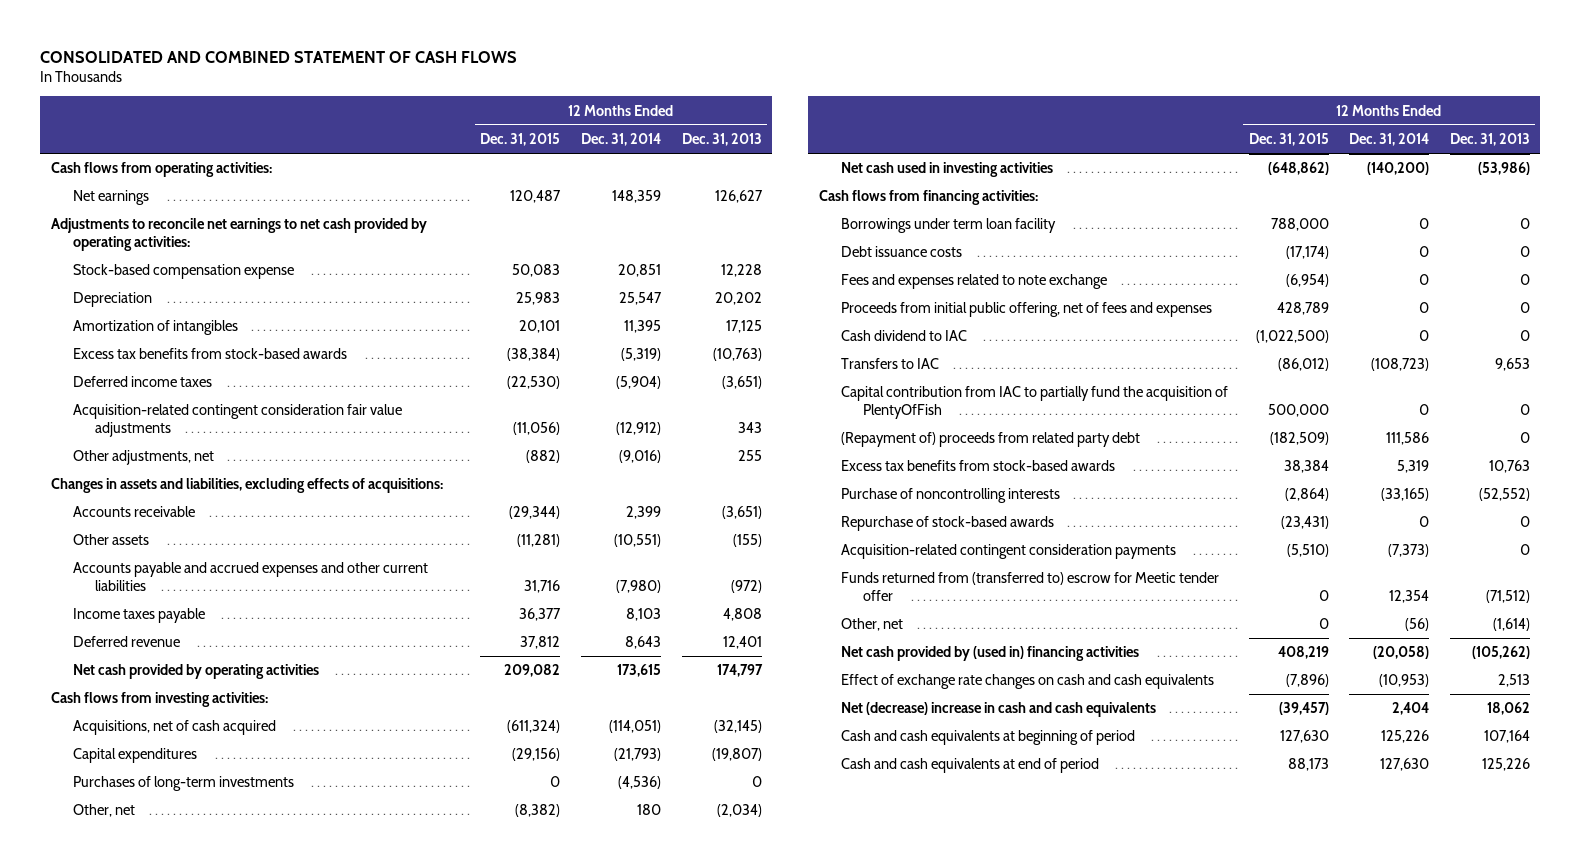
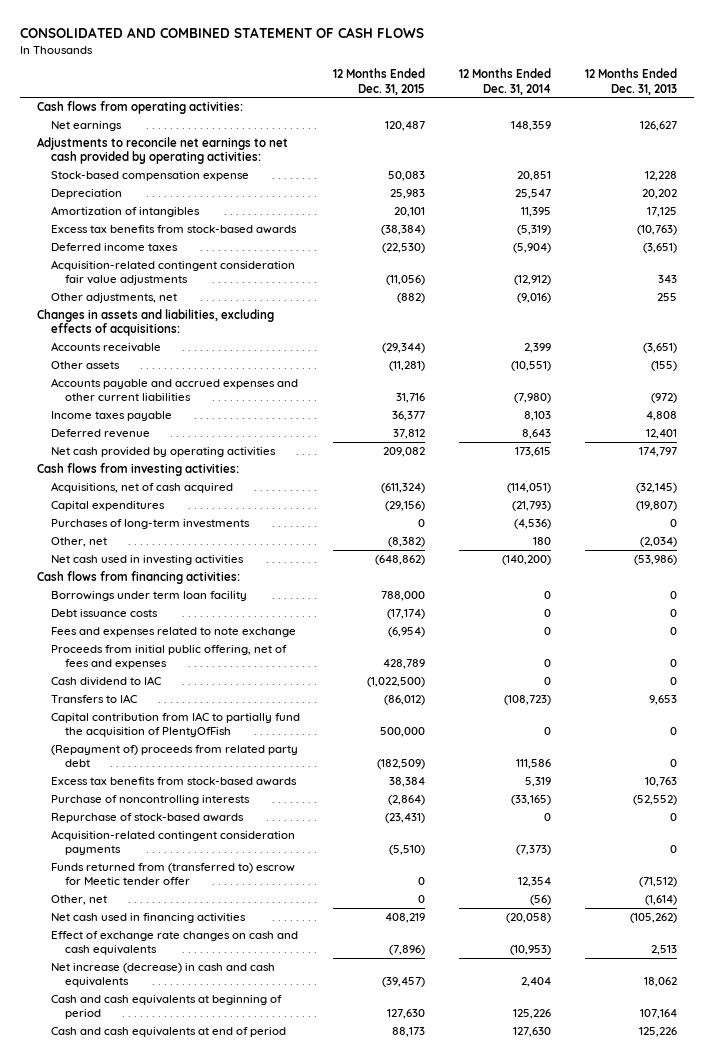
[840,646,1139,662] Net cash provided by (used in) financing activities -> [50,912,246,923] Net cash used in financing activities
[840,702,1156,718] Net (decrease) increase in cash and cash equivalents -> [50,962,275,988] Net increase (decrease) in cash and cash equivalents

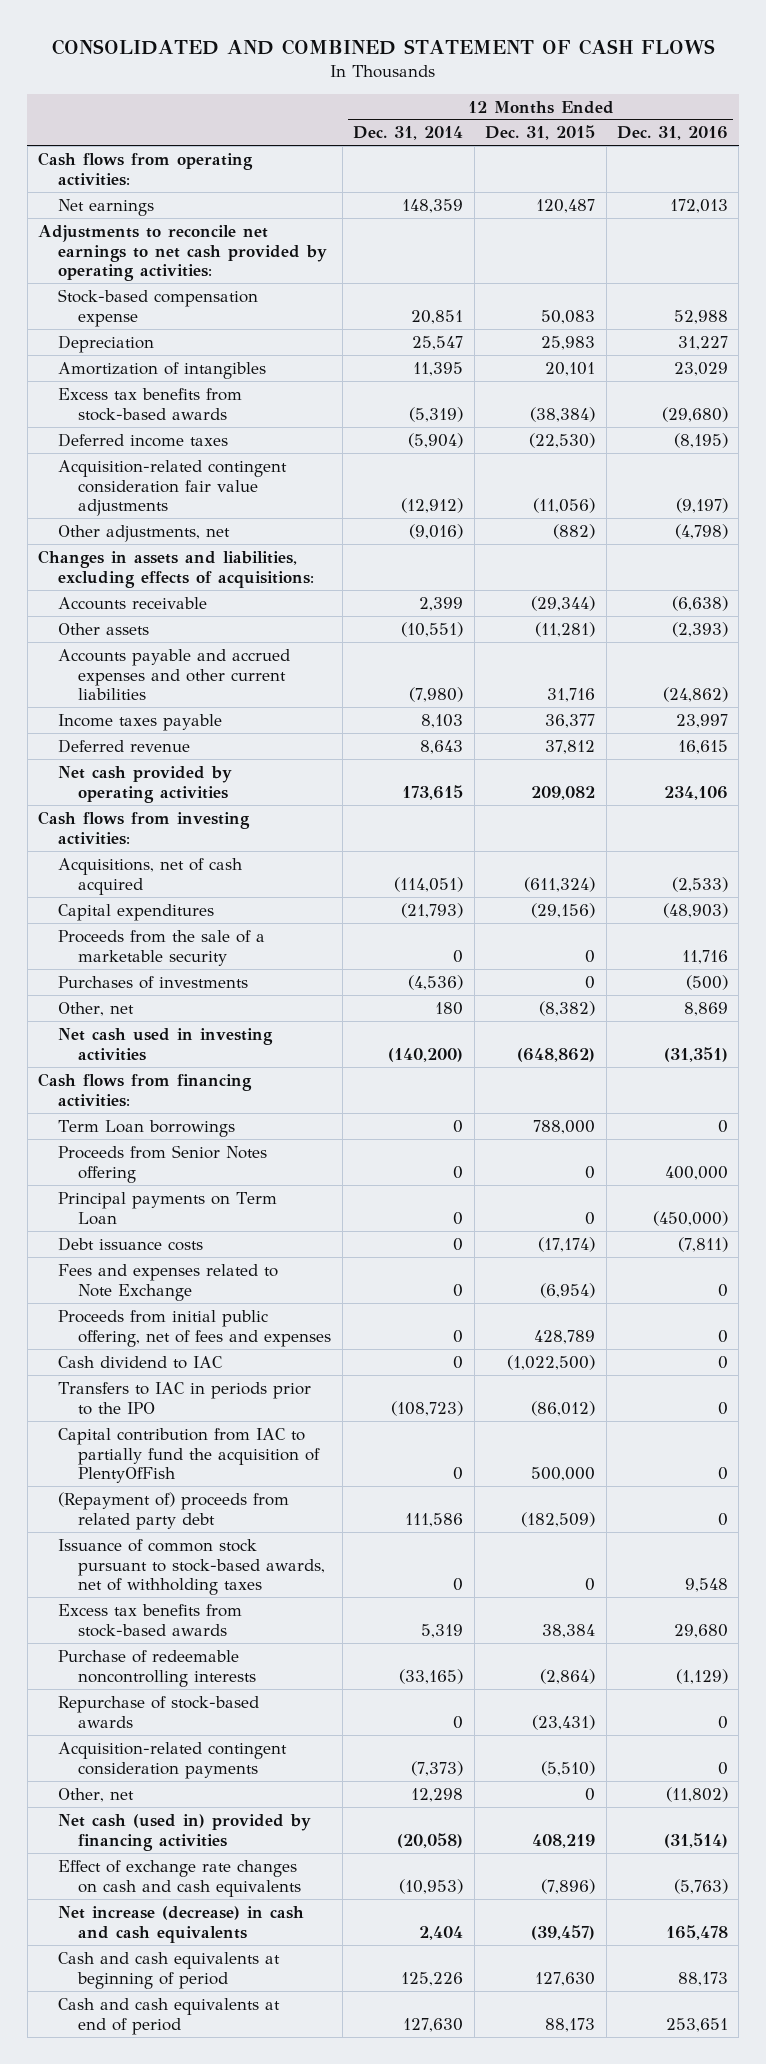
[585,68,678,95] 12 Months Ended Dec. 31, 2013 -> none
none -> [617,126,729,141] Dec. 31, 2016
none -> [58,929,266,966] Proceeds from the sale of a marketable security
[50,518,250,529] Purchases of long-term investments -> [58,975,249,989] Purchases of investments
[50,590,247,601] Borrowings under term loan facility -> [58,1119,236,1137] Term Loan borrowings
none -> [58,1144,268,1183] Proceeds from Senior Notes offering
none -> [58,1191,278,1225] Principal payments on Term Loan
[50,626,296,637] Fees and expenses related to note exchange -> [58,1263,279,1301] Fees and expenses related to Note Exchange
[50,693,137,703] Transfers to IAC -> [58,1381,312,1415] Transfers to IAC in periods prior to the IPO
none -> [58,1538,326,1596] Issuance of common stock pursuant to stock-based awards, net of withholding taxes
[50,794,250,805] Purchase of noncontrolling interests -> [58,1649,257,1687] Purchase of redeemable noncontrolling interests
[50,862,295,886] Funds returned from (transferred to) escrow for Meetic tender offer -> none
[530,894,552,905] (56) -> [411,1787,464,1802] 12,298
[50,912,246,923] Net cash used in financing activities -> [58,1813,312,1851] Net cash (used in) provided by financing activities

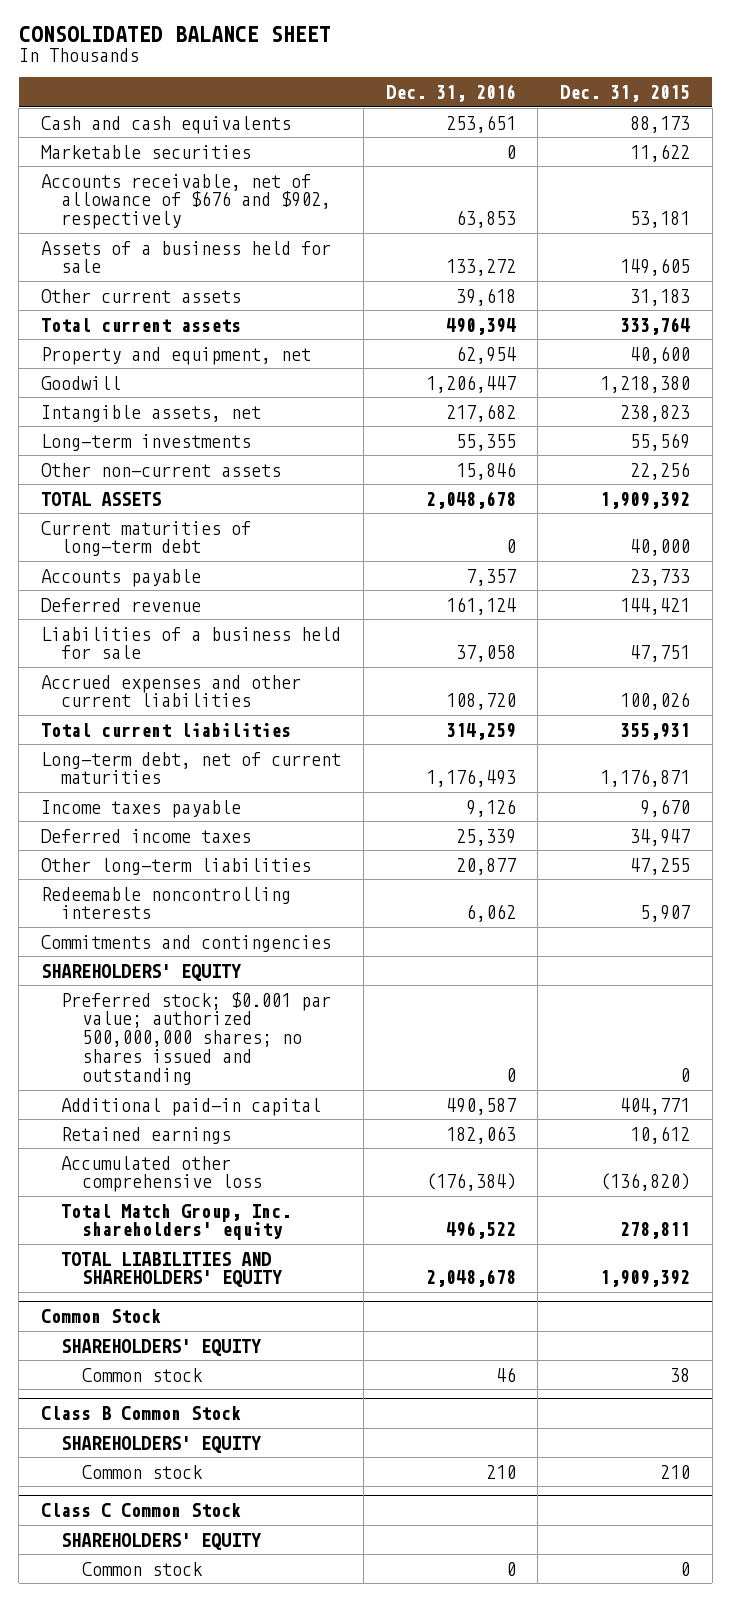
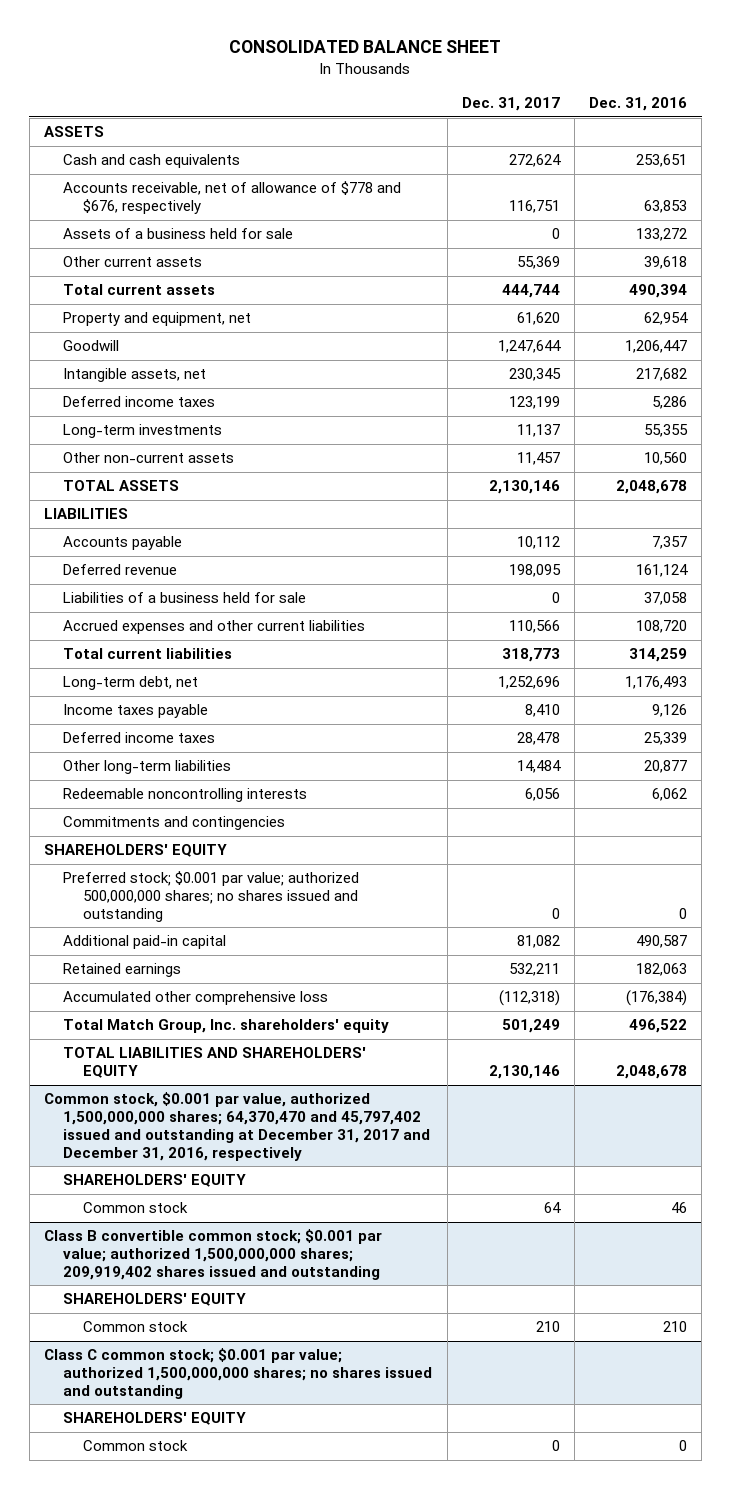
[560,85,691,103] Dec. 31, 2015 -> none
none -> [461,97,560,112] Dec. 31, 2017
none -> [44,126,105,138] ASSETS
[41,144,252,159] Marketable securities -> none
[41,173,332,230] Accounts receivable, net of allowance of $676 and $902, respectively -> [63,181,402,215] Accounts receivable, net of allowance of $778 and $676, respectively
none -> [63,396,216,408] Deferred income taxes
[455,461,516,480] 15,846 -> [643,452,687,466] 10,560
[41,520,252,557] Current maturities of long-term debt -> none
none -> [44,508,129,520] LIABILITIES
[41,751,342,785] Long-term debt, net of current maturities -> [63,676,199,691] Long-term debt, net
[41,1309,162,1324] Common Stock -> [44,1092,431,1161] Common stock, $0.001 par value, authorized 1,500,000,000 shares; 64,370,470 and 45,797,402 issued and outstanding at December 31, 2017 and December 31, 2016, respectively
[41,1406,242,1421] Class B Common Stock -> [44,1229,383,1280] Class B convertible common stock; $0.001 par value; authorized 1,500,000,000 shares; 209,919,402 shares issued and outstanding
[41,1503,242,1518] Class C Common Stock -> [44,1348,433,1399] Class C common stock; $0.001 par value; authorized 1,500,000,000 shares; no shares issued and outstanding

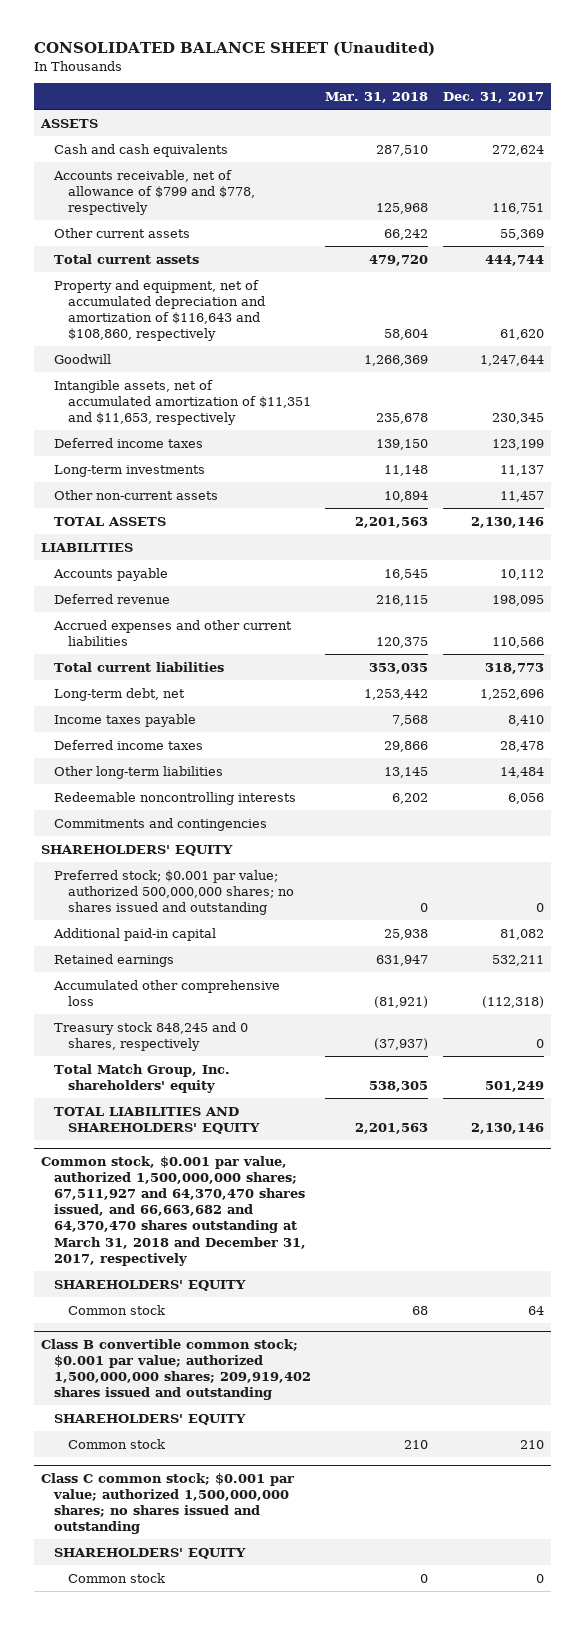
[229,40,502,54] CONSOLIDATED BALANCE SHEET -> [33,42,435,57] CONSOLIDATED BALANCE SHEET (Unaudited)
[588,97,687,112] Dec. 31, 2016 -> none
none -> [325,91,429,103] Mar. 31, 2018
[63,228,294,240] Assets of a business held for sale -> none
[63,181,402,215] Accounts receivable, net of allowance of $778 and $676, respectively -> [53,169,255,215] Accounts receivable, net of allowance of $799 and $778, respectively
[63,312,252,327] Property and equipment, net -> [54,279,265,342] Property and equipment, net of accumulated depreciation and amortization of $116,643 and $108,860, respectively
[63,368,207,383] Intangible assets, net -> [54,379,311,425] Intangible assets, net of accumulated amortization of $11,351 and $11,653, respectively
[63,592,307,604] Liabilities of a business held for sale -> none
none -> [54,1021,249,1051] Treasury stock 848,245 and 0 shares, respectively
[44,1092,431,1161] Common stock, $0.001 par value, authorized 1,500,000,000 shares; 64,370,470 and 45,797,402 issued and outstanding at December 31, 2017 and December 31, 2016, respectively -> [40,1155,307,1266] Common stock, $0.001 par value, authorized 1,500,000,000 shares; 67,511,927 and 64,370,470 shares issued, and 66,663,682 and 64,370,470 shares outstanding at March 31, 2018 and December 31, 2017, respectively

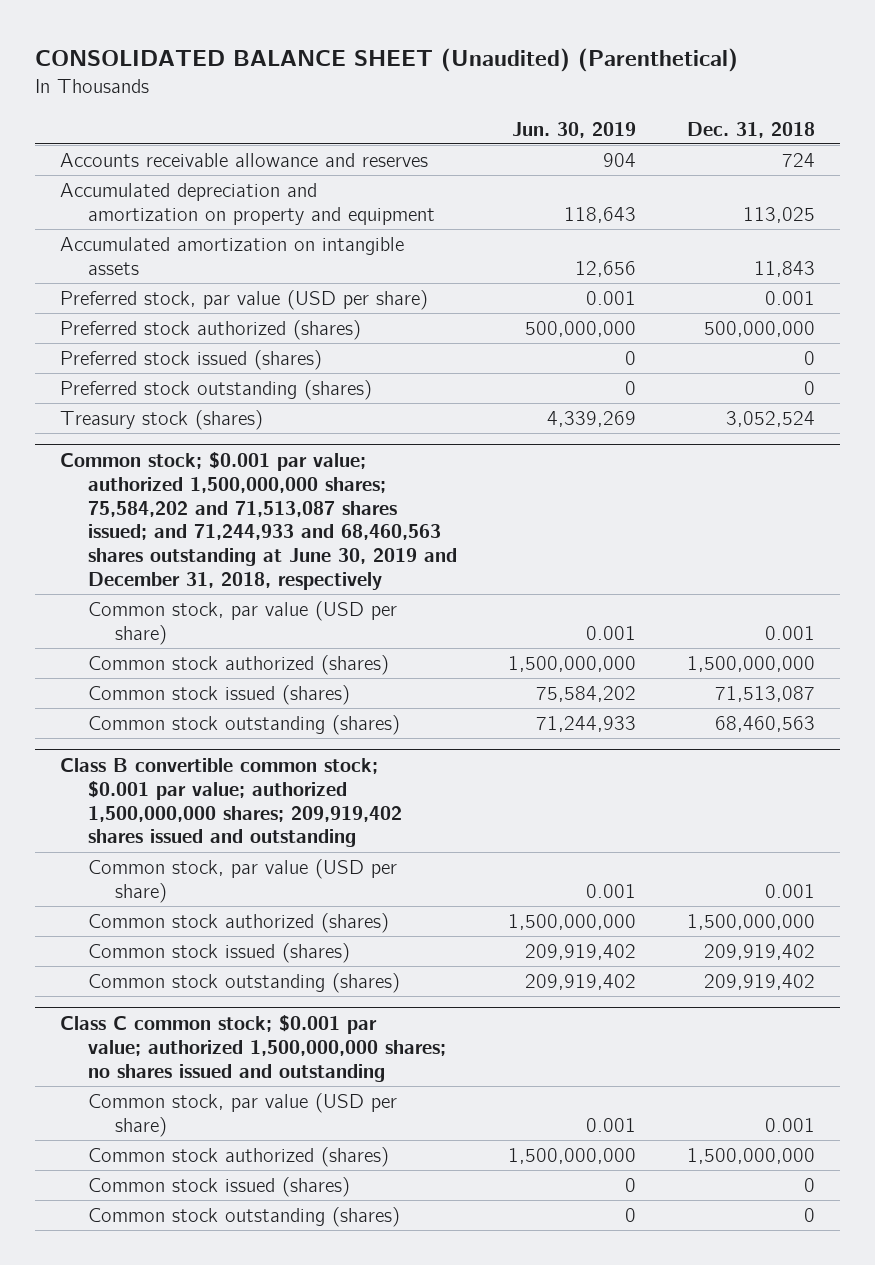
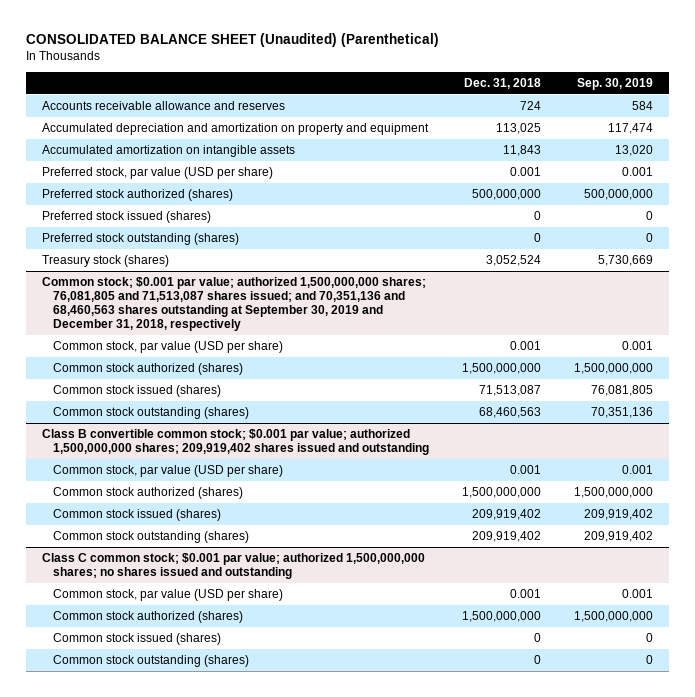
[511,121,636,138] Jun. 30, 2019 -> none
none -> [576,77,653,90] Sep. 30, 2019
[60,451,457,591] Common stock; $0.001 par value; authorized 1,500,000,000 shares; 75,584,202 and 71,513,087 shares issued; and 71,244,933 and 68,460,563 shares outstanding at June 30, 2019 and December 31, 2018, respectively -> [42,277,427,332] Common stock; $0.001 par value; authorized 1,500,000,000 shares; 76,081,805 and 71,513,087 shares issued; and 70,351,136 and 68,460,563 shares outstanding at September 30, 2019 and December 31, 2018, respectively

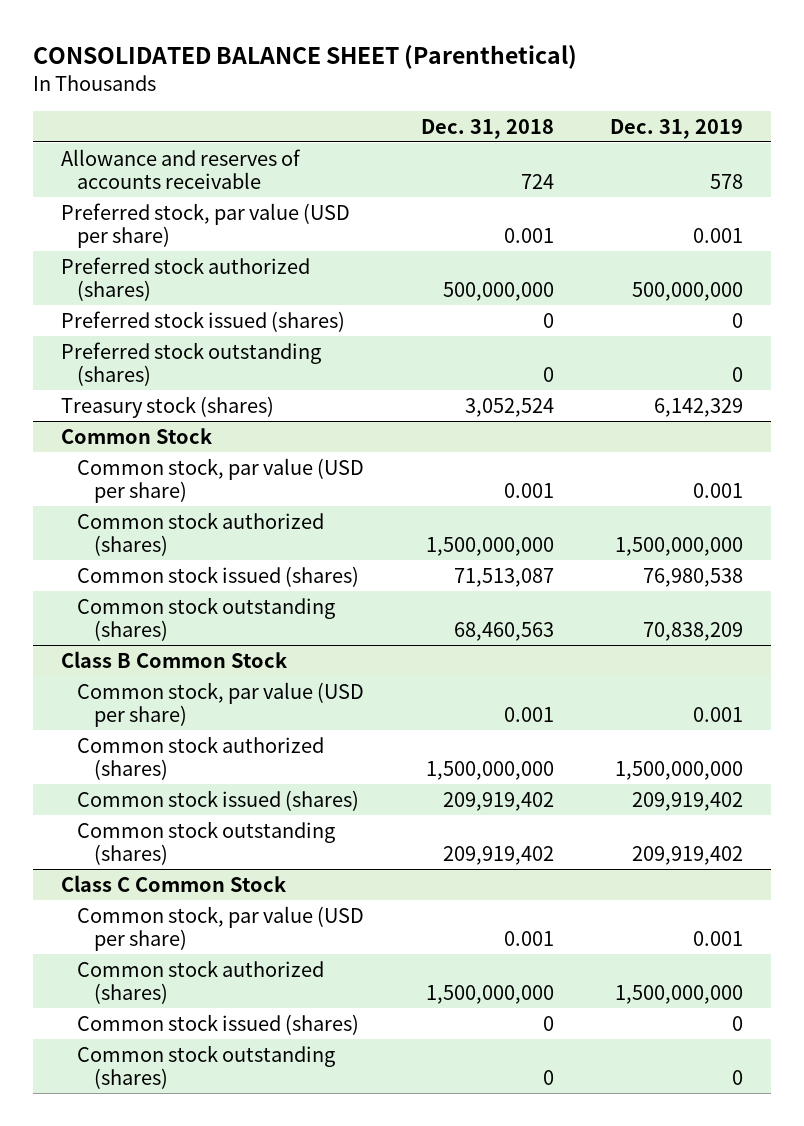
[25,33,439,48] CONSOLIDATED BALANCE SHEET (Unaudited) (Parenthetical) -> [33,45,578,70] CONSOLIDATED BALANCE SHEET (Parenthetical)
[576,77,653,90] Sep. 30, 2019 -> none
none -> [609,118,743,139] Dec. 31, 2019
[42,123,430,136] Accumulated depreciation and amortization on property and equipment -> none
[42,145,296,158] Accumulated amortization on intangible assets -> none
[42,101,286,111] Accounts receivable allowance and reserves -> [61,148,302,190] Allowance and reserves of accounts receivable
[42,277,427,332] Common stock; $0.001 par value; authorized 1,500,000,000 shares; 76,081,805 and 71,513,087 shares issued; and 70,351,136 and 68,460,563 shares outstanding at September 30, 2019 and December 31, 2018, respectively -> [61,427,213,444] Common Stock
[42,429,429,456] Class B convertible common stock; $0.001 par value; authorized 1,500,000,000 shares; 209,919,402 shares issued and outstanding -> [61,650,288,668] Class B Common Stock
[42,553,426,580] Class C common stock; $0.001 par value; authorized 1,500,000,000 shares; no shares issued and outstanding -> [61,874,287,892] Class C Common Stock

